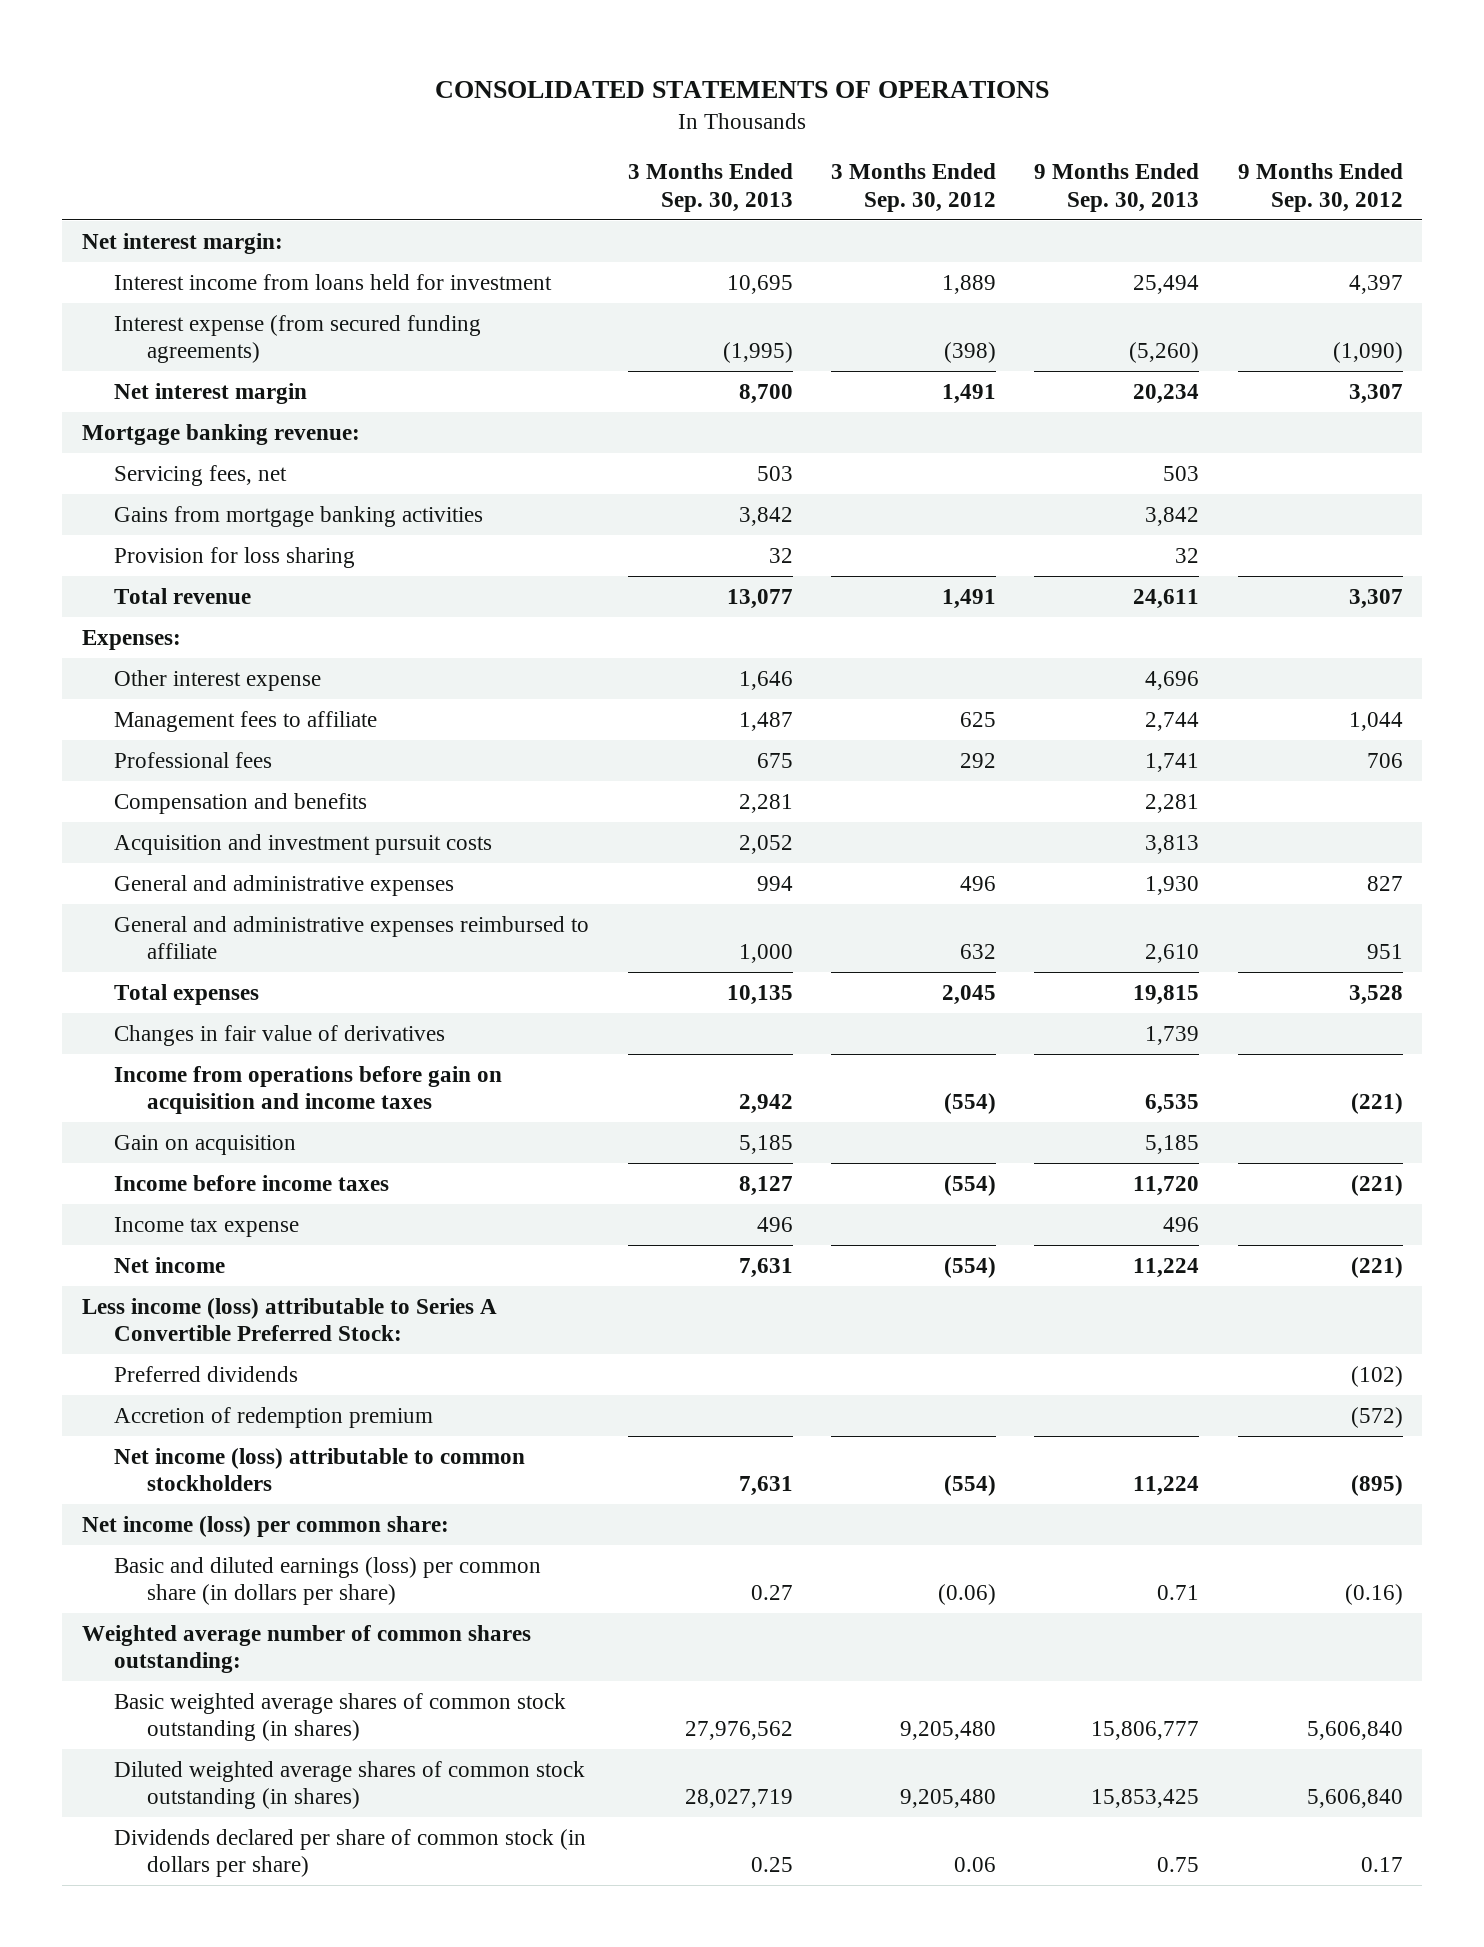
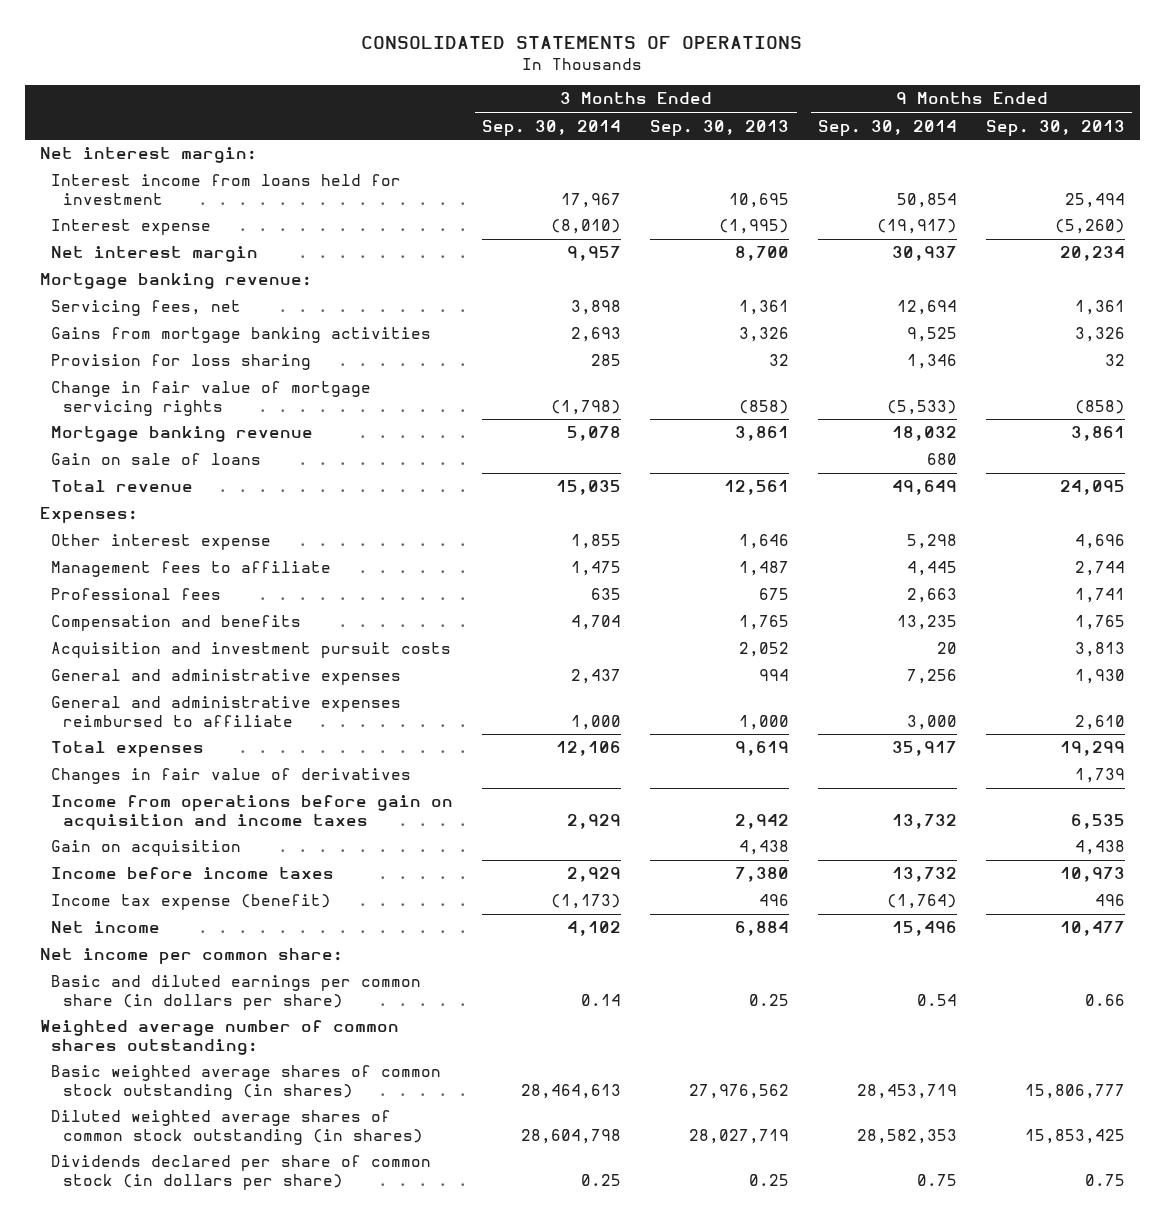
[830,163,996,212] 3 Months Ended Sep. 30, 2012 -> none
[1237,163,1403,212] 9 Months Ended Sep. 30, 2012 -> none
none -> [482,119,622,136] Sep. 30, 2014
none -> [818,119,958,136] Sep. 30, 2014
[114,315,482,364] Interest expense (from secured funding agreements) -> [51,219,212,236] Interest expense
[756,466,793,482] 503 -> [739,300,790,316] 1,361
[1163,466,1200,482] 503 -> [1075,300,1126,316] 1,361
[738,507,793,527] 3,842 -> [739,327,790,343] 3,326
[1145,507,1200,527] 3,842 -> [1075,327,1126,343] 3,326
none -> [51,381,372,416] Change in fair value of mortgage servicing rights
none -> [51,426,314,443] Mortgage banking revenue
none -> [51,453,262,466] Gain on sale of loans
[726,589,793,610] 13,077 -> [724,480,790,496] 12,561
[1133,589,1200,610] 24,611 -> [1060,480,1126,496] 24,095
[738,794,793,814] 2,281 -> [739,615,790,631] 1,765
[1145,794,1200,814] 2,281 -> [1075,615,1126,631] 1,765
[726,985,793,1006] 10,135 -> [735,741,790,757] 9,619
[1133,985,1200,1006] 19,815 -> [1060,741,1126,757] 19,299
[81,1298,497,1342] Less income (loss) attributable to Series A Convertible Preferred Stock: -> none
[114,1366,299,1383] Preferred dividends -> none
[114,1407,434,1429] Accretion of redemption premium -> none
[114,1448,526,1492] Net income (loss) attributable to common stockholders -> none
[738,1135,793,1155] 5,185 -> [739,840,790,856] 4,438
[1145,1135,1200,1155] 5,185 -> [1075,840,1126,856] 4,438
[738,1176,793,1197] 8,127 -> [735,867,790,883] 7,380
[1133,1176,1200,1197] 11,720 -> [1060,867,1126,883] 10,973
[114,1217,300,1238] Income tax expense -> [51,894,332,911] Income tax expense (benefit)
[738,1258,793,1279] 7,631 -> [735,921,790,937] 6,884
[1133,1258,1200,1279] 11,224 -> [1060,921,1126,937] 10,477
[81,1516,449,1538] Net income (loss) per common share: -> [39,948,343,965] Net income per common share:
[114,1557,542,1606] Basic and diluted earnings (loss) per common share (in dollars per share) -> [51,975,422,1010] Basic and diluted earnings per common share (in dollars per share)
[750,1585,793,1601] 0.27 -> [749,993,790,1006] 0.25
[1157,1585,1200,1601] 0.71 -> [1085,993,1126,1006] 0.66

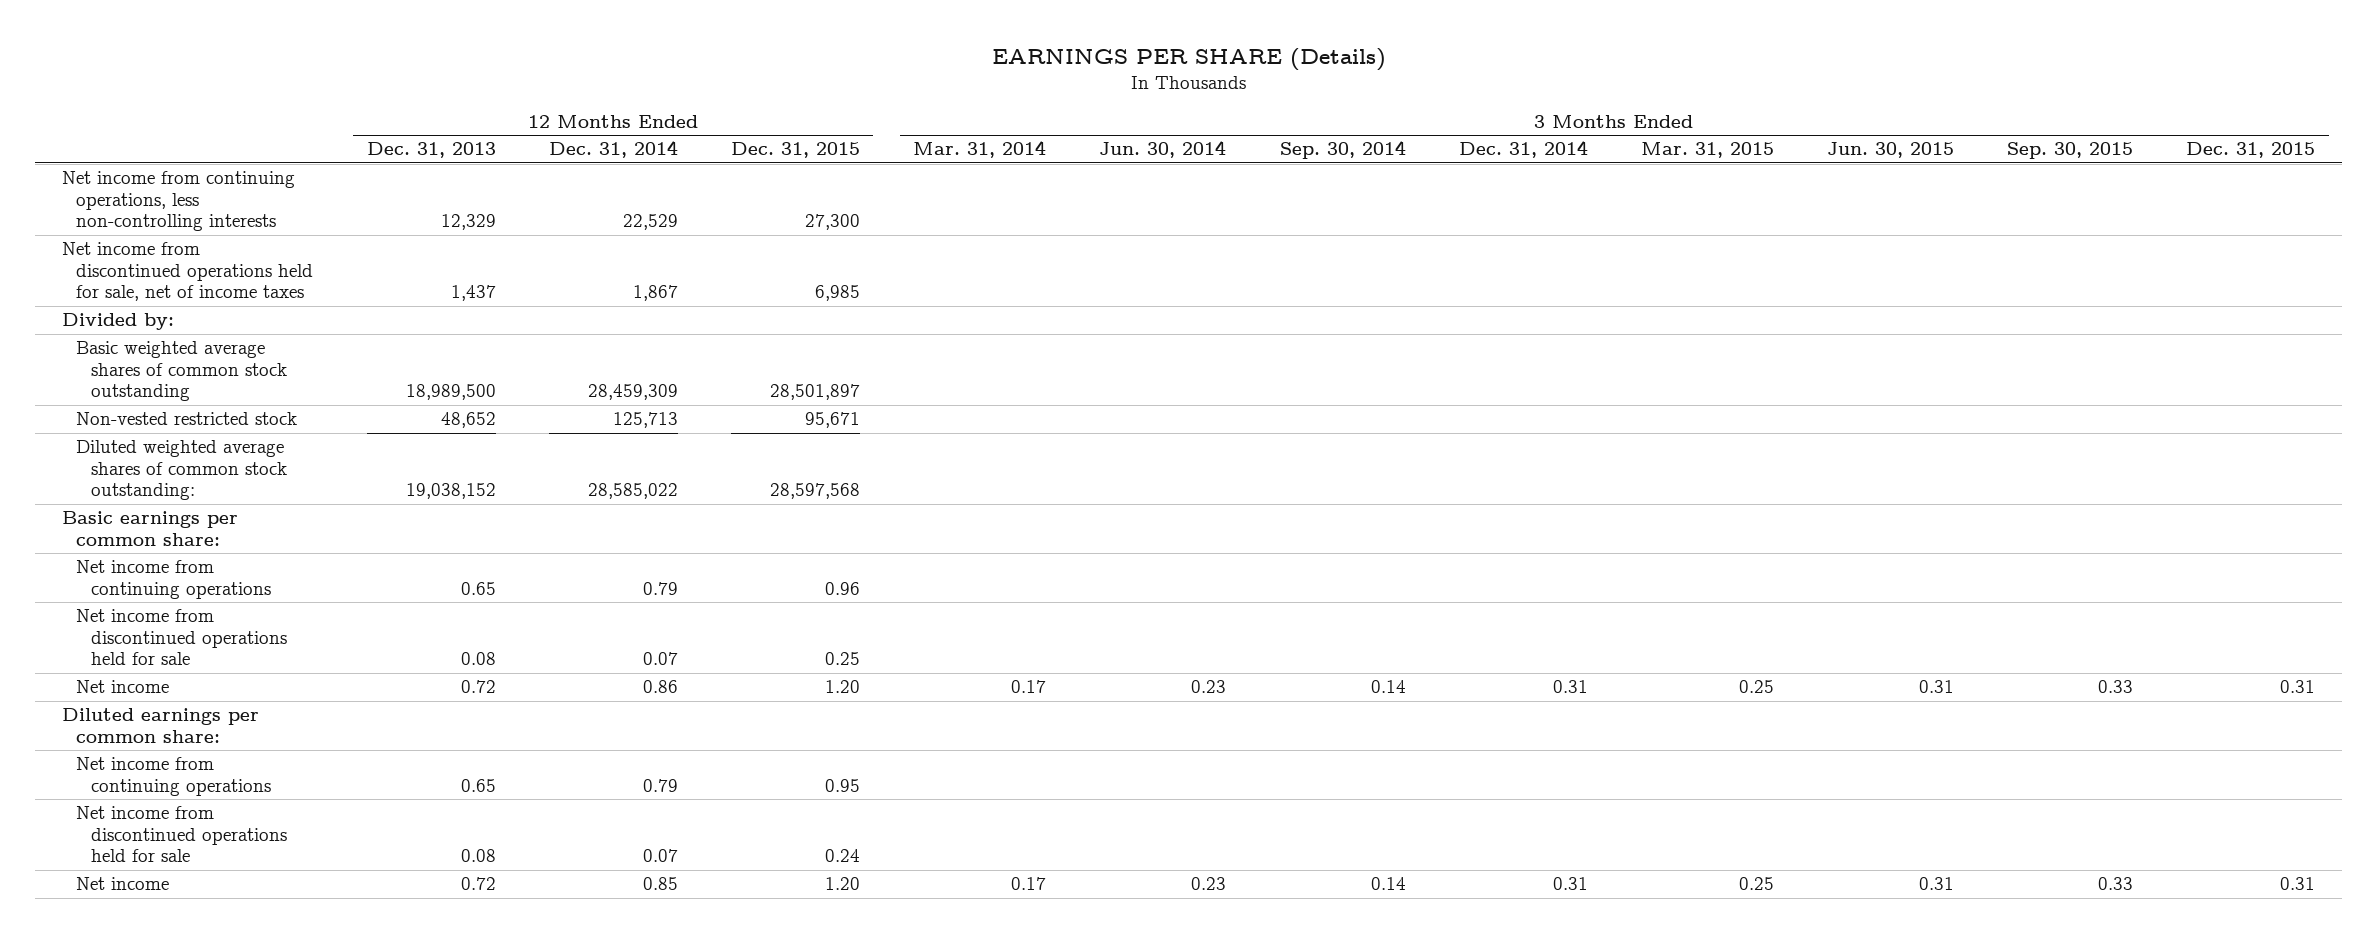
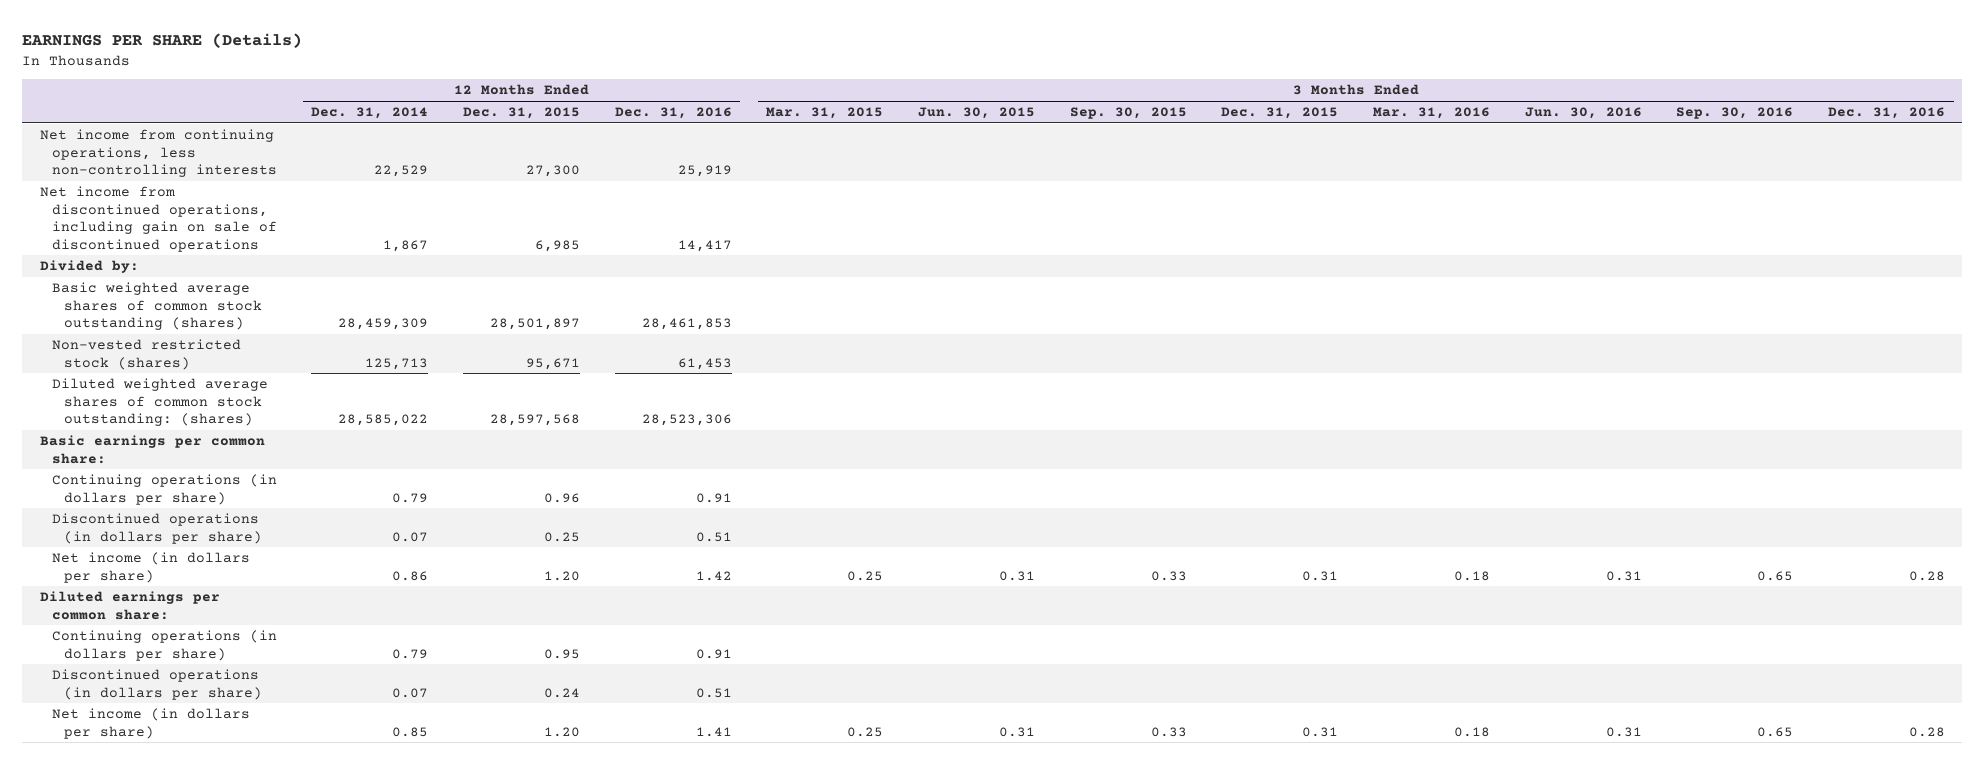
[366,142,496,159] Dec. 31, 2013 -> none
[913,140,1047,159] Mar. 31, 2014 -> none
[1099,140,1227,159] Jun. 30, 2014 -> none
[1279,140,1406,160] Sep. 30, 2014 -> none
[1458,140,1588,159] Dec. 31, 2014 -> none
none -> [614,107,732,120] Dec. 31, 2016
none -> [1372,107,1490,120] Mar. 31, 2016
none -> [1524,107,1642,120] Jun. 30, 2016
none -> [1676,107,1794,120] Sep. 30, 2016
none -> [1827,107,1945,120] Dec. 31, 2016
[61,242,314,302] Net income from discontinued operations held for sale, net of income taxes -> [39,186,277,252] Net income from discontinued operations, including gain on sale of discontinued operations
[76,341,288,402] Basic weighted average shares of common stock outstanding -> [51,282,262,331] Basic weighted average shares of common stock outstanding (shares)
[76,412,298,426] Non-vested restricted stock -> [51,339,241,370] Non-vested restricted stock (shares)
[76,440,288,501] Diluted weighted average shares of common stock outstanding: -> [51,378,268,427] Diluted weighted average shares of common stock outstanding: (shares)
[76,560,272,599] Net income from continuing operations -> [51,474,277,505] Continuing operations (in dollars per share)
[76,609,288,666] Net income from discontinued operations held for sale -> [51,513,262,544] Discontinued operations (in dollars per share)
[76,680,170,694] Net income -> [51,552,250,583] Net income (in dollars per share)
[76,757,272,796] Net income from continuing operations -> [51,630,277,661] Continuing operations (in dollars per share)
[76,806,288,863] Net income from discontinued operations held for sale -> [51,669,262,700] Discontinued operations (in dollars per share)
[76,877,170,891] Net income -> [51,708,250,739] Net income (in dollars per share)

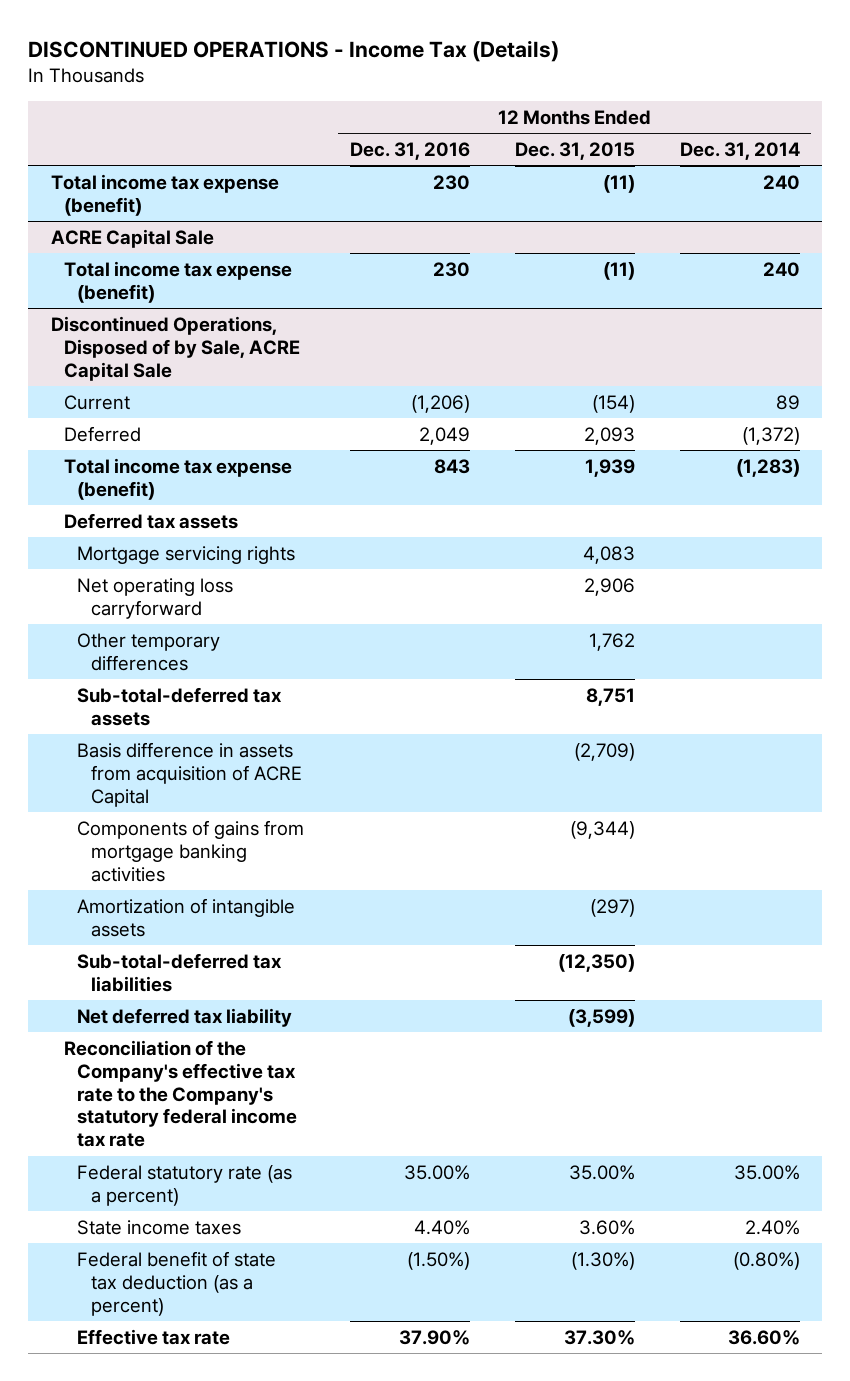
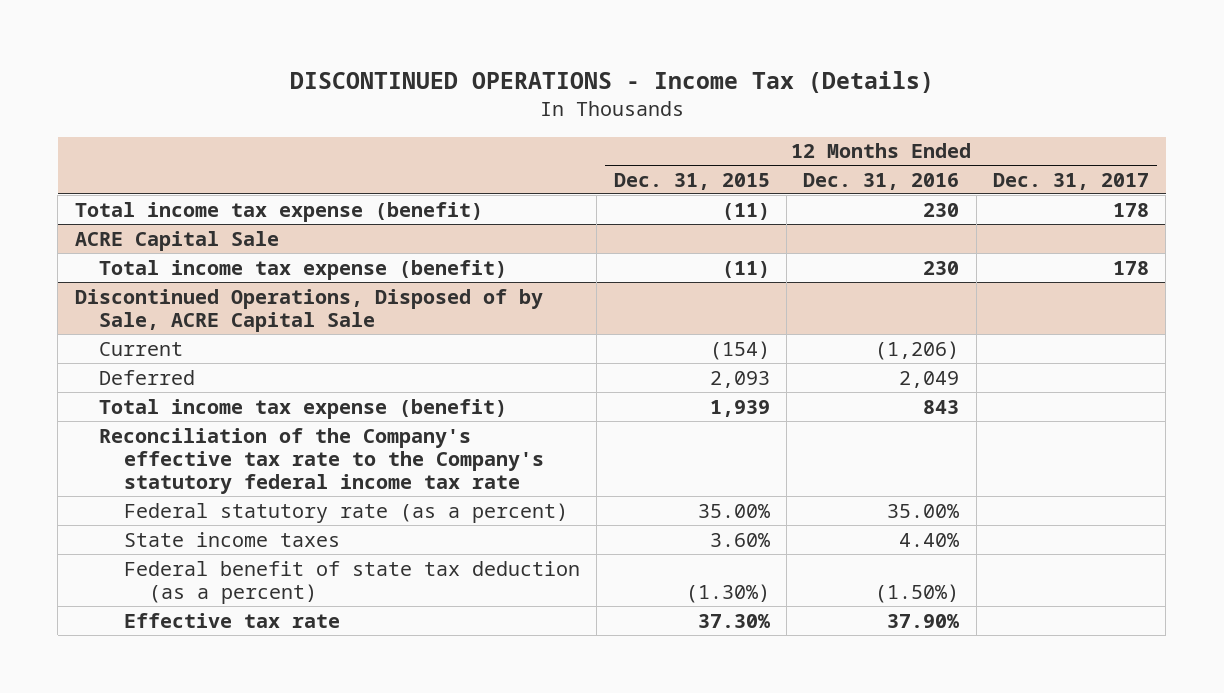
[679,141,800,160] Dec. 31, 2014 -> none
none -> [992,172,1149,190] Dec. 31, 2017
[63,512,238,529] Deferred tax assets -> none
[77,545,296,564] Mortgage servicing rights -> none
[77,577,234,619] Net operating loss carryforward -> none
[77,632,221,671] Other temporary differences -> none
[77,686,283,726] Sub-total-deferred tax assets -> none
[77,741,302,807] Basis difference in assets from acquisition of ACRE Capital -> none
[77,819,305,882] Components of gains from mortgage banking activities -> none
[77,897,296,937] Amortization of intangible assets -> none
[77,952,283,992] Sub-total-deferred tax liabilities -> none
[77,1007,293,1027] Net deferred tax liability -> none

